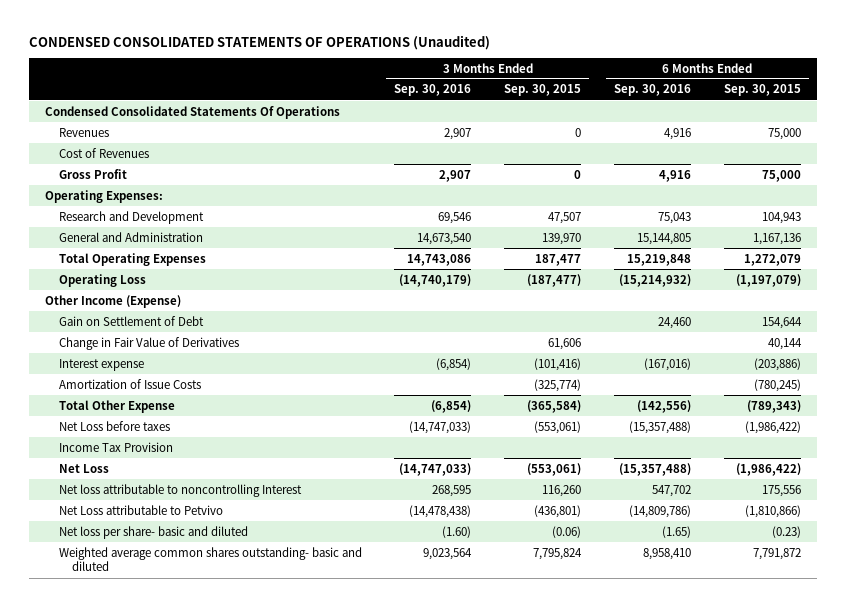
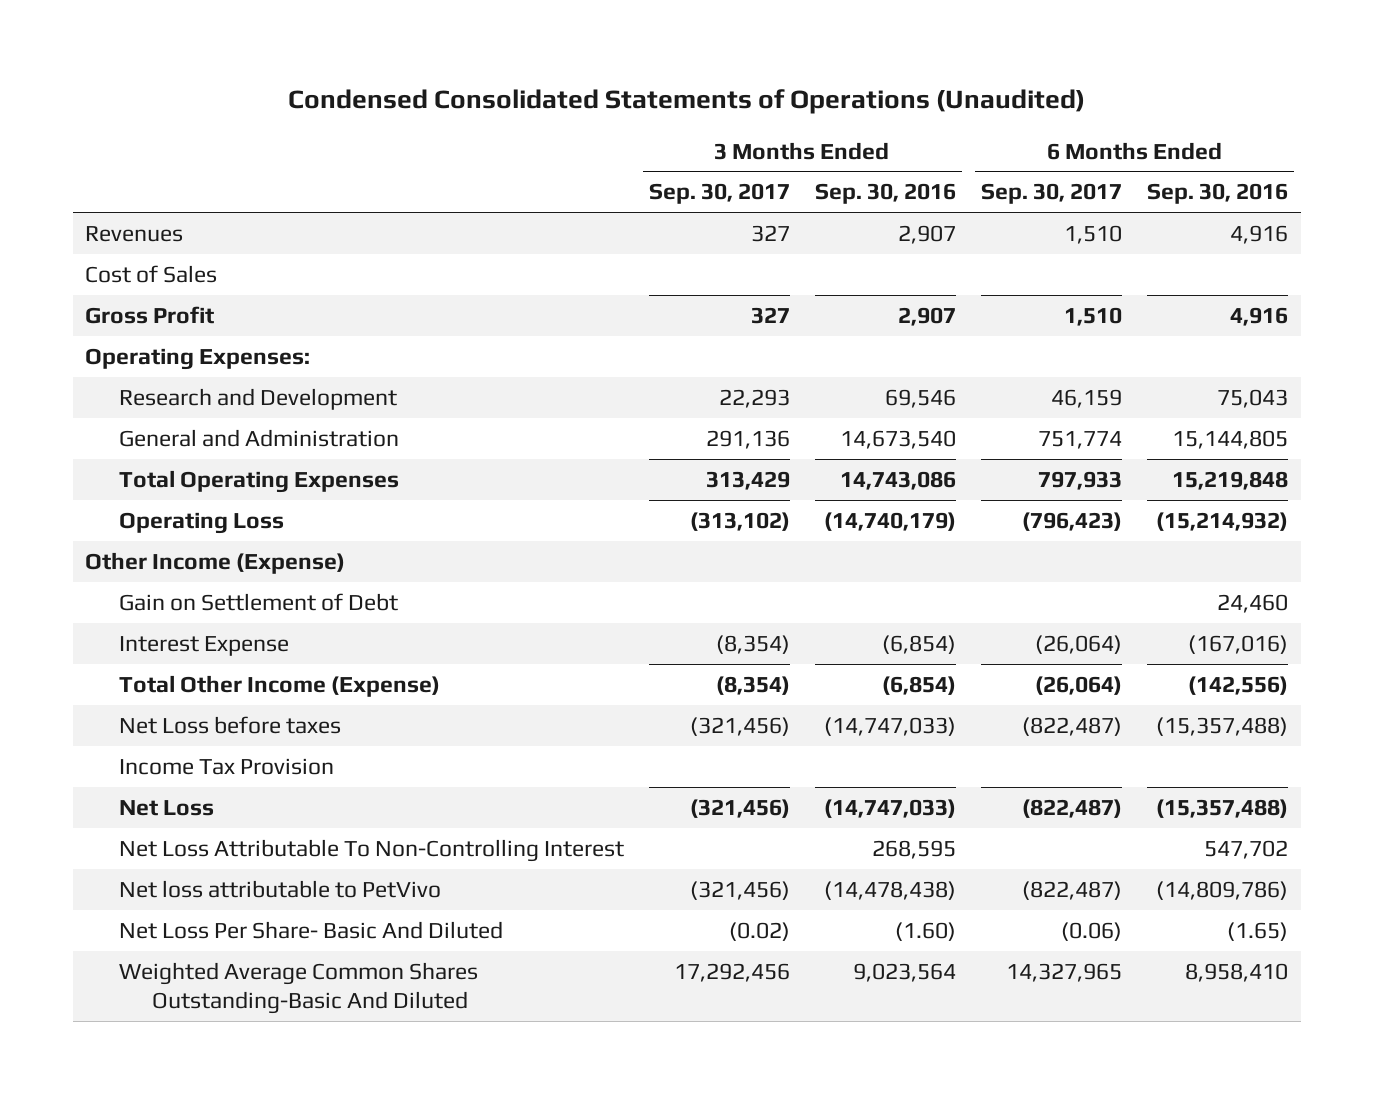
[29,34,491,50] CONDENSED CONSOLIDATED STATEMENTS OF OPERATIONS (Unaudited) -> [287,89,1085,115] Condensed Consolidated Statements of Operations (Unaudited)
[504,84,582,97] Sep. 30, 2015 -> none
[723,84,801,97] Sep. 30, 2015 -> none
none -> [648,183,790,205] Sep. 30, 2017
none -> [981,183,1123,205] Sep. 30, 2017
[45,105,341,119] Condensed Consolidated Statements Of Operations -> none
[58,147,149,158] Cost of Revenues -> [85,264,218,283] Cost of Sales
[58,336,239,350] Change in Fair Value of Derivatives -> none
[58,378,201,389] Amortization of Issue Costs -> none
[58,358,144,371] Interest expense -> [118,635,289,656] Interest Expense
[58,399,175,413] Total Other Expense -> [118,674,440,697] Total Other Income (Expense)
[58,483,302,497] Net loss attributable to noncontrolling Interest -> [118,838,624,862] Net Loss Attributable To Non-Controlling Interest
[58,504,223,515] Net Loss attributable to Petvivo -> [118,879,441,898] Net loss attributable to PetVivo
[58,525,248,539] Net loss per share- basic and diluted -> [118,920,503,939] Net Loss Per Share- Basic And Diluted
[58,546,362,572] Weighted average common shares outstanding- basic and diluted -> [118,961,478,1015] Weighted Average Common Shares Outstanding-Basic And Diluted

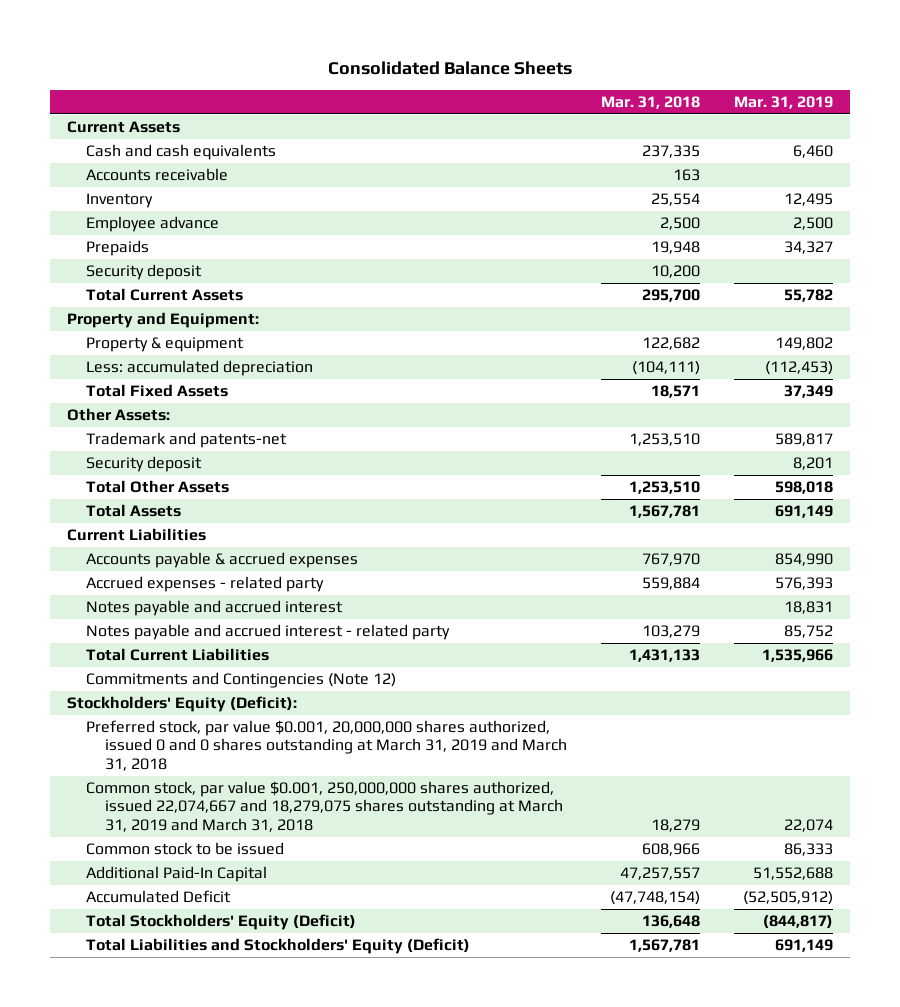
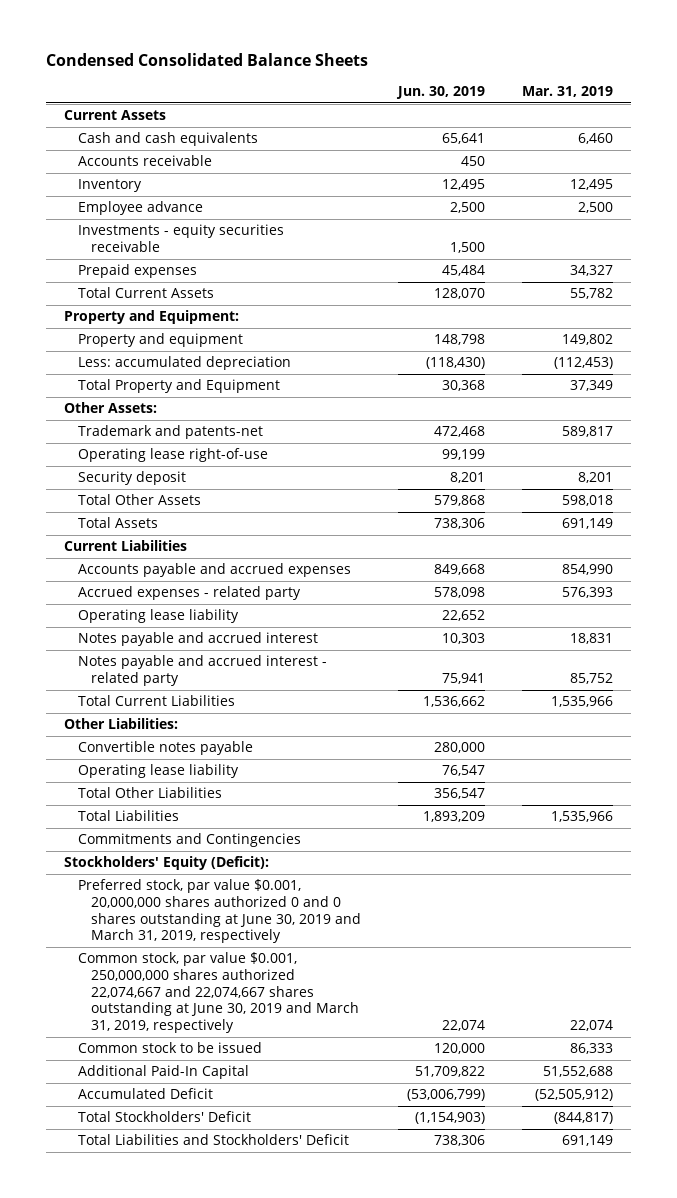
[327,61,572,76] Consolidated Balance Sheets -> [45,53,368,67] Condensed Consolidated Balance Sheets
[600,96,700,110] Mar. 31, 2018 -> none
none -> [395,85,485,99] Jun. 30, 2019
[85,263,202,280] Security deposit -> none
none -> [77,224,284,252] Investments - equity securities receivable
[85,239,149,256] Prepaids -> [77,264,197,279] Prepaid expenses
[85,336,244,352] Property & equipment -> [77,333,243,348] Property and equipment
[85,383,228,397] Total Fixed Assets -> [77,379,280,394] Total Property and Equipment
none -> [77,448,268,463] Operating lease right-of-use
[85,551,358,568] Accounts payable & accrued expenses -> [77,563,351,578] Accounts payable and accrued expenses
none -> [77,609,239,624] Operating lease liability
none -> [64,718,179,730] Other Liabilities:
none -> [77,741,253,756] Convertible notes payable
none -> [77,764,239,779] Operating lease liability
none -> [77,787,222,799] Total Other Liabilities
none -> [77,810,179,822] Total Liabilities
[85,671,396,688] Commitments and Contingencies (Note 12) -> [77,833,301,848] Commitments and Contingencies
[85,719,567,771] Preferred stock, par value $0.001, 20,000,000 shares authorized, issued 0 and 0 shares outstanding at March 31, 2019 and March 31, 2018 -> [77,879,362,944] Preferred stock, par value $0.001, 20,000,000 shares authorized 0 and 0 shares outstanding at June 30, 2019 and March 31, 2019, respectively
[85,780,563,832] Common stock, par value $0.001, 250,000,000 shares authorized, issued 22,074,667 and 18,279,075 shares outstanding at March 31, 2019 and March 31, 2018 -> [77,952,360,1033] Common stock, par value $0.001, 250,000,000 shares authorized 22,074,667 and 22,074,667 shares outstanding at June 30, 2019 and March 31, 2019, respectively
[85,913,356,930] Total Stockholders' Equity (Deficit) -> [77,1111,251,1123] Total Stockholders' Deficit
[85,937,470,954] Total Liabilities and Stockholders' Equity (Deficit) -> [77,1134,349,1146] Total Liabilities and Stockholders' Deficit

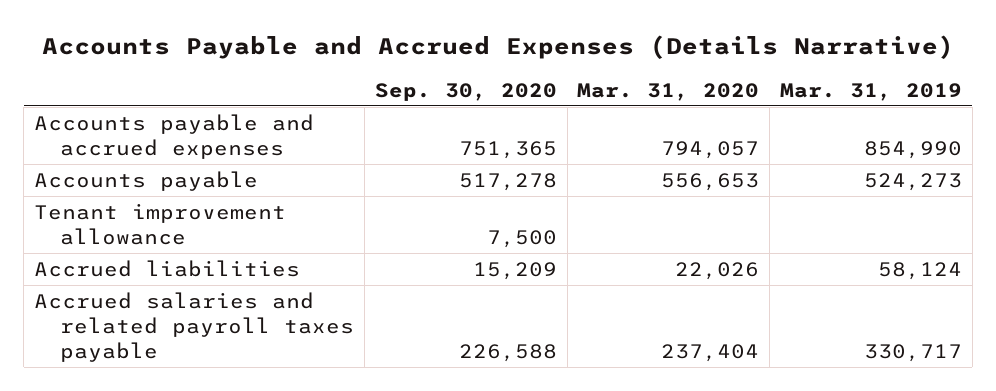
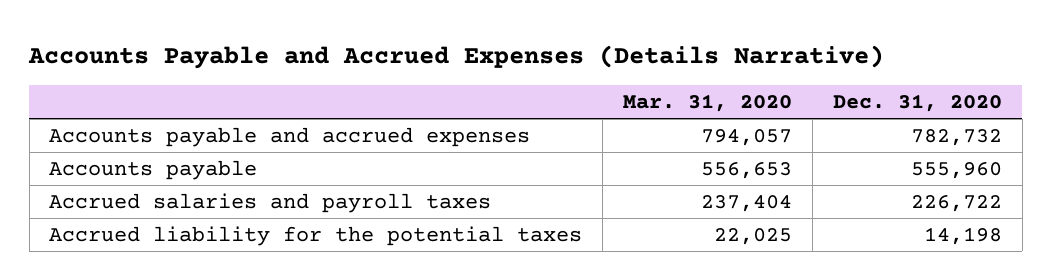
[374,82,557,101] Sep. 30, 2020 -> none
[780,82,963,101] Mar. 31, 2019 -> none
none -> [832,94,1002,113] Dec. 31, 2020
[34,202,287,245] Tenant improvement allowance -> none
[34,259,301,277] Accrued liabilities -> none
[34,291,355,362] Accrued salaries and related payroll taxes payable -> [49,192,492,213] Accrued salaries and payroll taxes
none -> [49,225,583,246] Accrued liability for the potential taxes

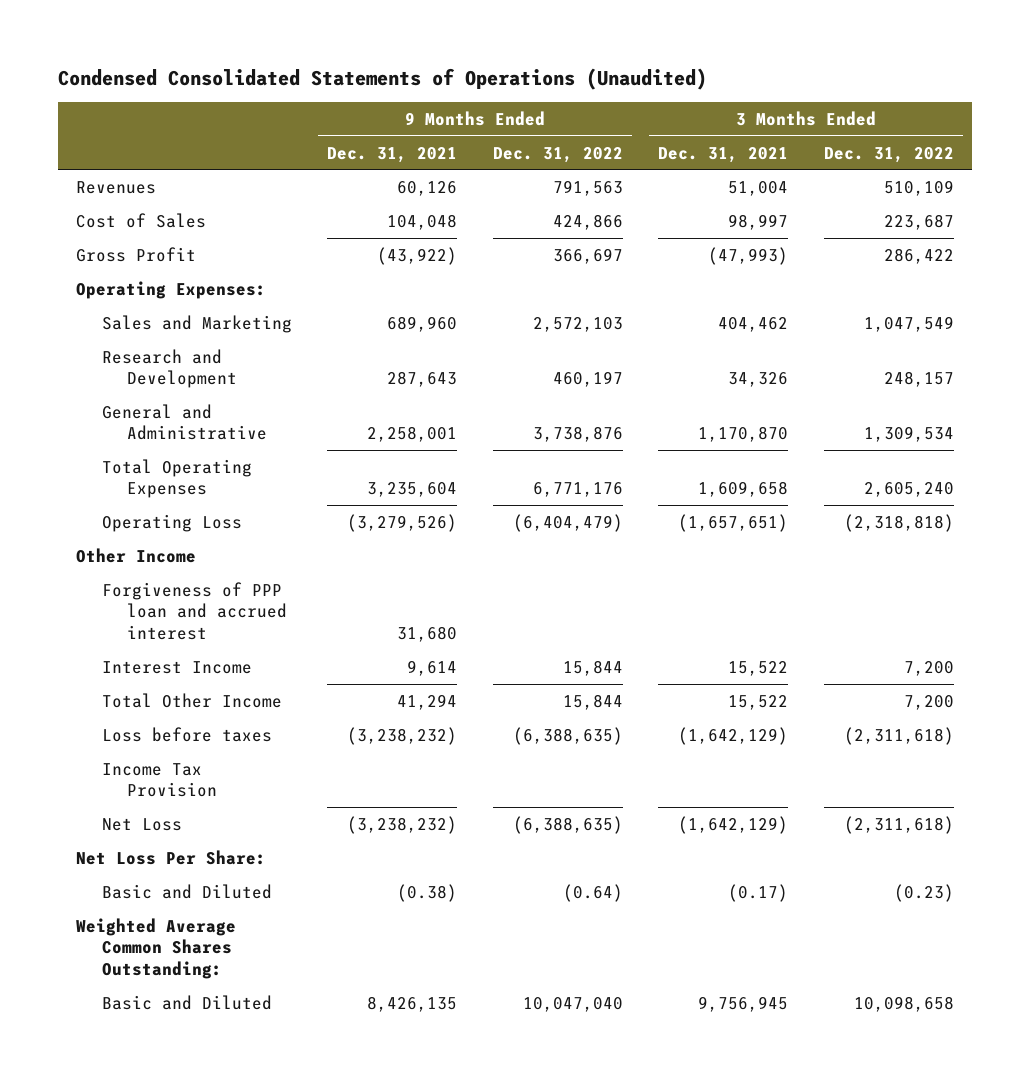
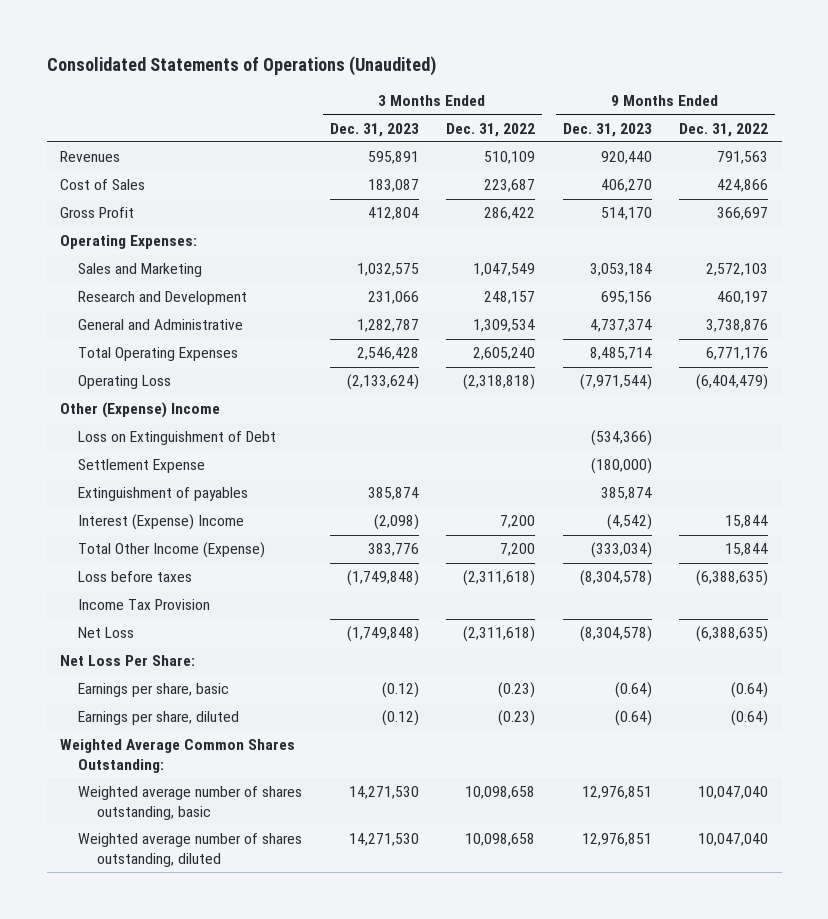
[58,68,708,91] Condensed Consolidated Statements of Operations (Unaudited) -> [46,56,436,77] Consolidated Statements of Operations (Unaudited)
[327,146,458,163] Dec. 31, 2021 -> none
[658,146,789,163] Dec. 31, 2021 -> none
none -> [329,122,419,137] Dec. 31, 2023
none -> [562,122,652,137] Dec. 31, 2023
[101,581,288,641] Forgiveness of PPP loan and accrued interest -> none
[76,547,197,563] Other Income -> [60,402,221,419] Other (Expense) Income
none -> [78,431,277,446] Loss on Extinguishment of Debt
none -> [78,459,206,474] Settlement Expense
none -> [78,487,249,502] Extinguishment of payables
[101,660,252,674] Interest Income -> [78,514,245,531] Interest (Expense) Income
[101,692,282,708] Total Other Income -> [78,542,266,559] Total Other Income (Expense)
[101,883,272,899] Basic and Diluted -> [78,683,230,698] Earnings per share, basic
none -> [78,711,240,726] Earnings per share, diluted
[101,994,272,1010] Basic and Diluted -> [78,786,303,821] Weighted average number of shares outstanding, basic
none -> [78,833,303,868] Weighted average number of shares outstanding, diluted

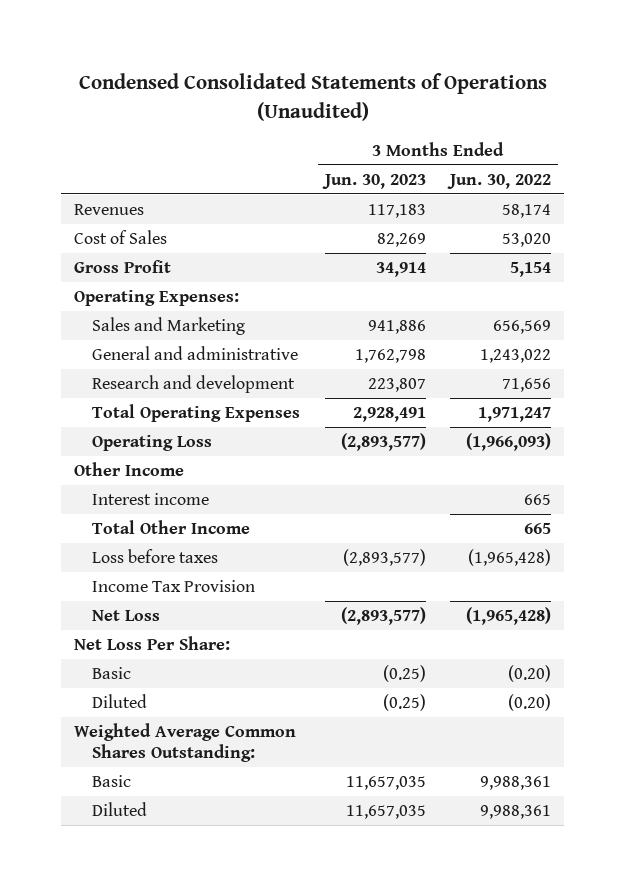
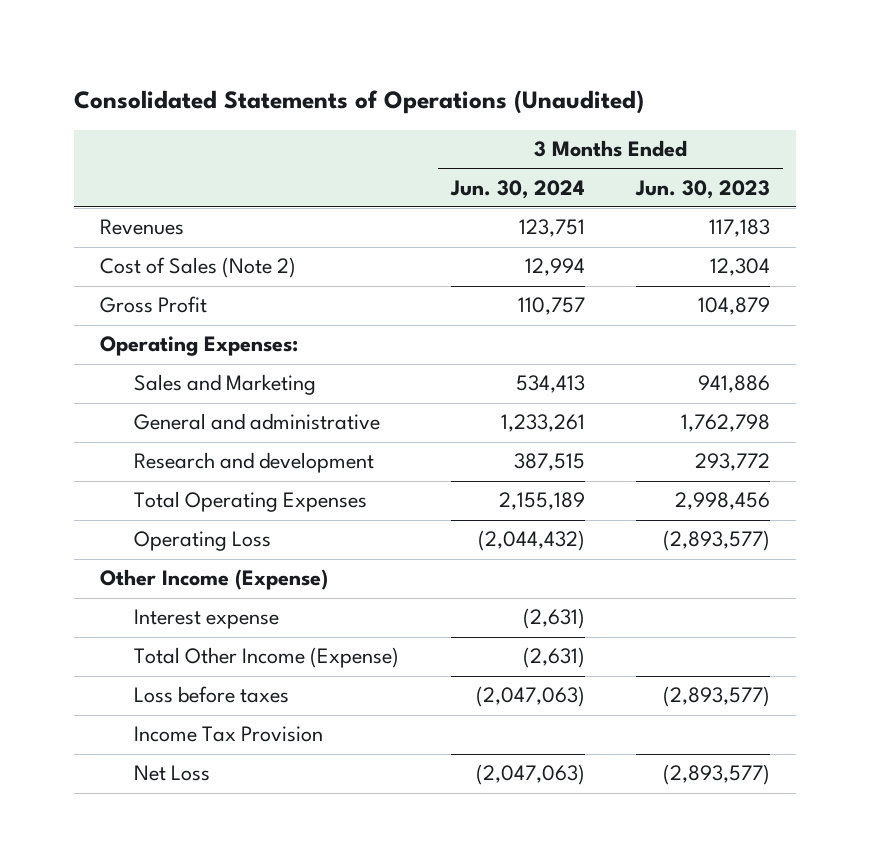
[78,73,547,121] Condensed Consolidated Statements of Operations (Unaudited) -> [74,90,645,115] Consolidated Statements of Operations (Unaudited)
[447,173,552,189] Jun. 30, 2022 -> none
none -> [449,179,585,199] Jun. 30, 2024
[73,230,167,245] Cost of Sales -> [99,257,296,279] Cost of Sales (Note 2)
[376,233,426,248] 82,269 -> [710,258,771,277] 12,304
[375,262,426,278] 34,914 -> [698,297,771,316] 104,879
[367,378,426,393] 223,807 -> [695,453,771,472] 293,772
[352,407,426,423] 2,928,491 -> [675,492,771,511] 2,998,456
[91,493,209,506] Interest income -> none
[73,462,184,477] Other Income -> [99,569,328,591] Other Income (Expense)
none -> [134,609,280,630] Interest expense
[91,520,250,535] Total Other Income -> [134,647,400,669] Total Other Income (Expense)
[73,636,230,651] Net Loss Per Share: -> none
[91,667,131,680] Basic -> none
[91,694,147,709] Diluted -> none
[73,723,296,763] Weighted Average Common Shares Outstanding: -> none
[91,775,131,788] Basic -> none
[91,802,147,817] Diluted -> none

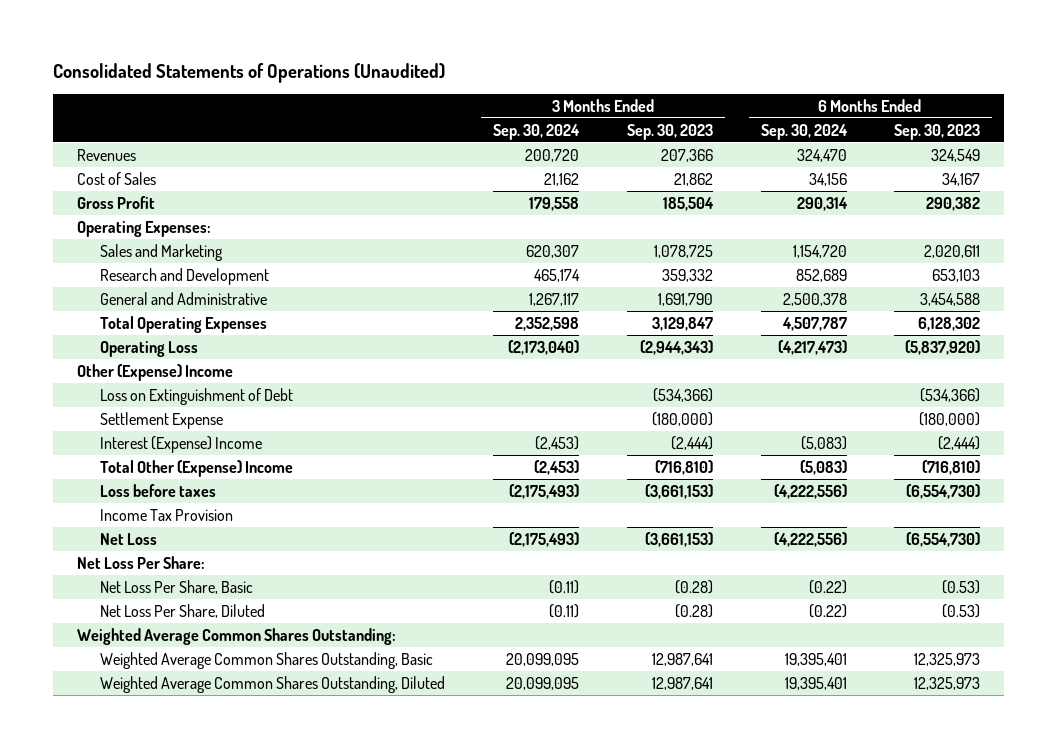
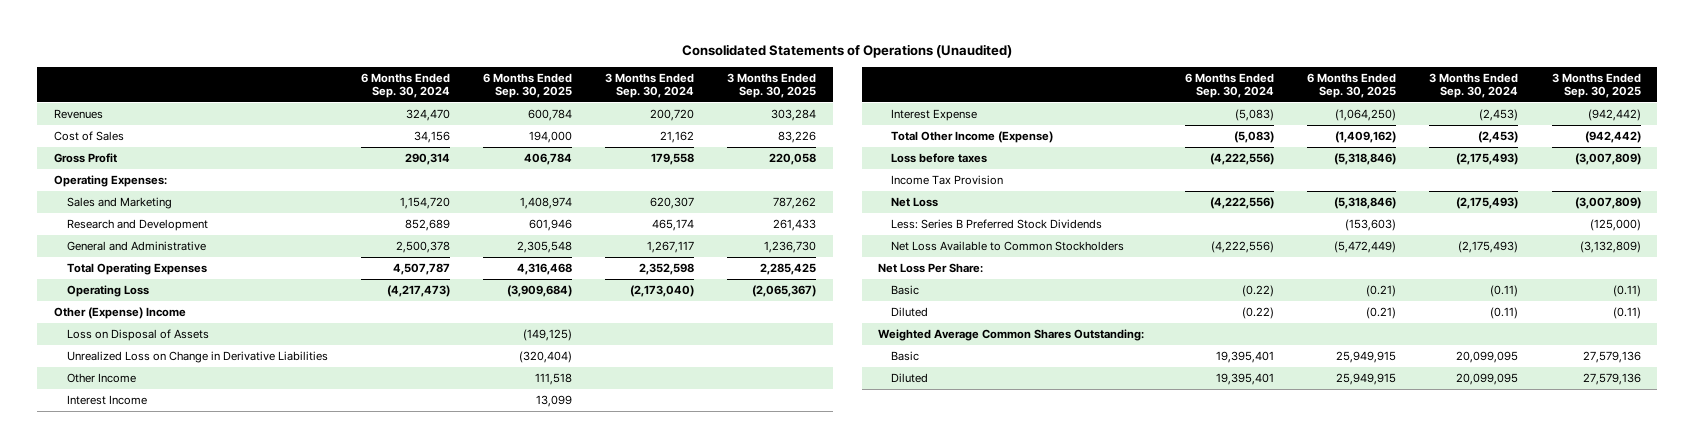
[626,123,713,140] Sep. 30, 2023 -> none
[894,123,981,140] Sep. 30, 2023 -> none
none -> [483,72,573,99] 6 Months Ended Sep. 30, 2025
none -> [727,72,817,99] 3 Months Ended Sep. 30, 2025
[100,387,294,405] Loss on Extinguishment of Debt -> none
[100,411,224,429] Settlement Expense -> none
none -> [67,328,210,341] Loss on Disposal of Assets
none -> [67,350,329,363] Unrealized Loss on Change in Derivative Liabilities
none -> [67,372,137,383] Other Income
none -> [67,394,148,405] Interest Income
[100,435,263,453] Interest (Expense) Income -> [891,108,978,121] Interest Expense
[100,459,294,477] Total Other (Expense) Income -> [891,130,1054,143] Total Other Income (Expense)
none -> [891,218,1103,229] Less: Series B Preferred Stock Dividends
none -> [891,240,1125,251] Net Loss Available to Common Stockholders
[100,579,254,594] Net Loss Per Share, Basic -> [891,284,920,295] Basic
[100,603,266,618] Net Loss Per Share, Diluted -> [891,306,929,317] Diluted
[100,651,434,669] Weighted Average Common Shares Outstanding, Basic -> [891,350,920,361] Basic
[100,675,446,693] Weighted Average Common Shares Outstanding, Diluted -> [891,372,929,383] Diluted

